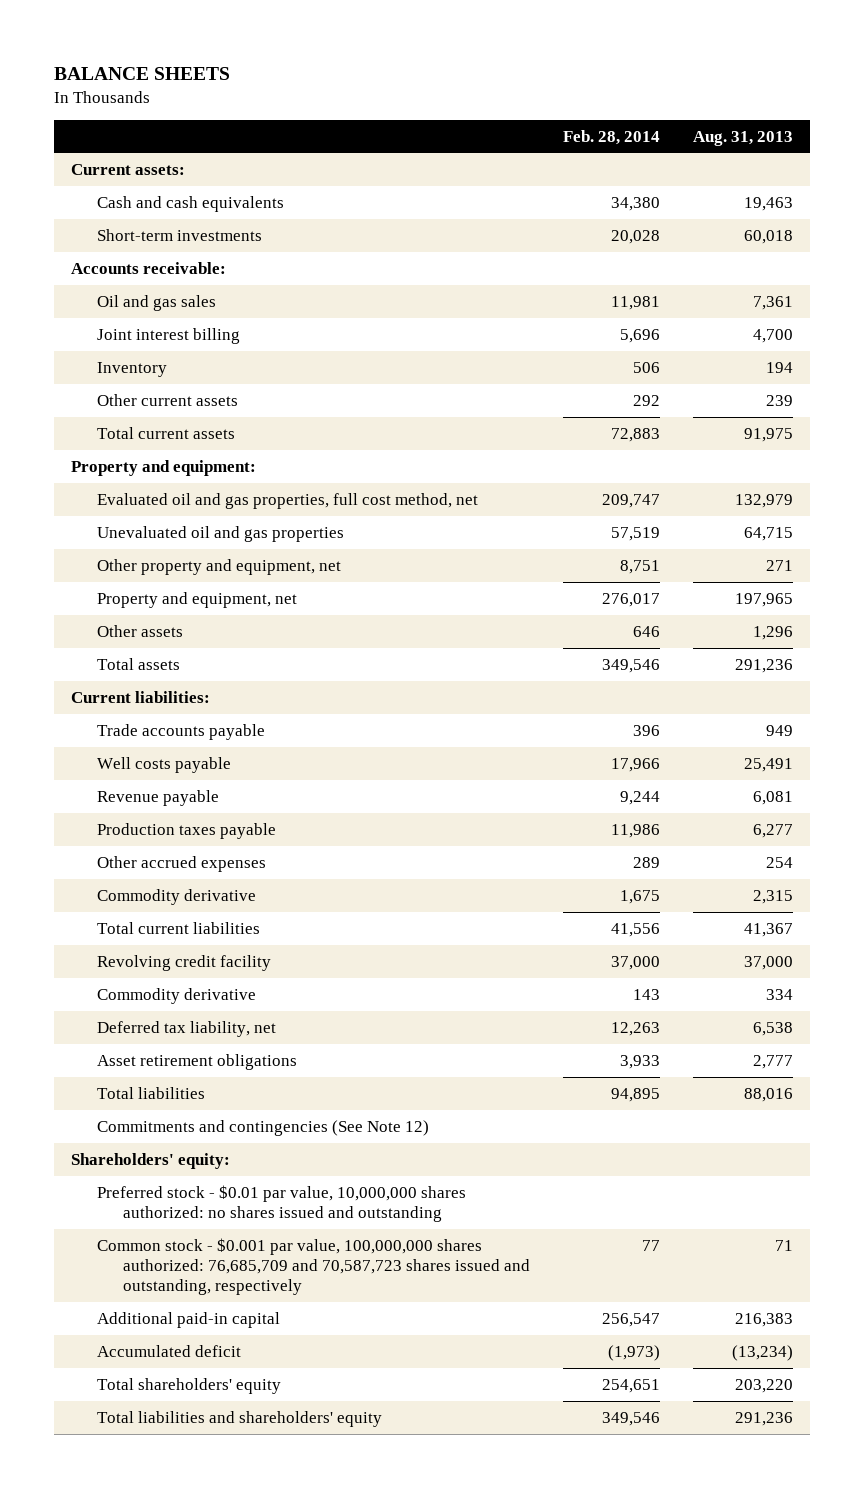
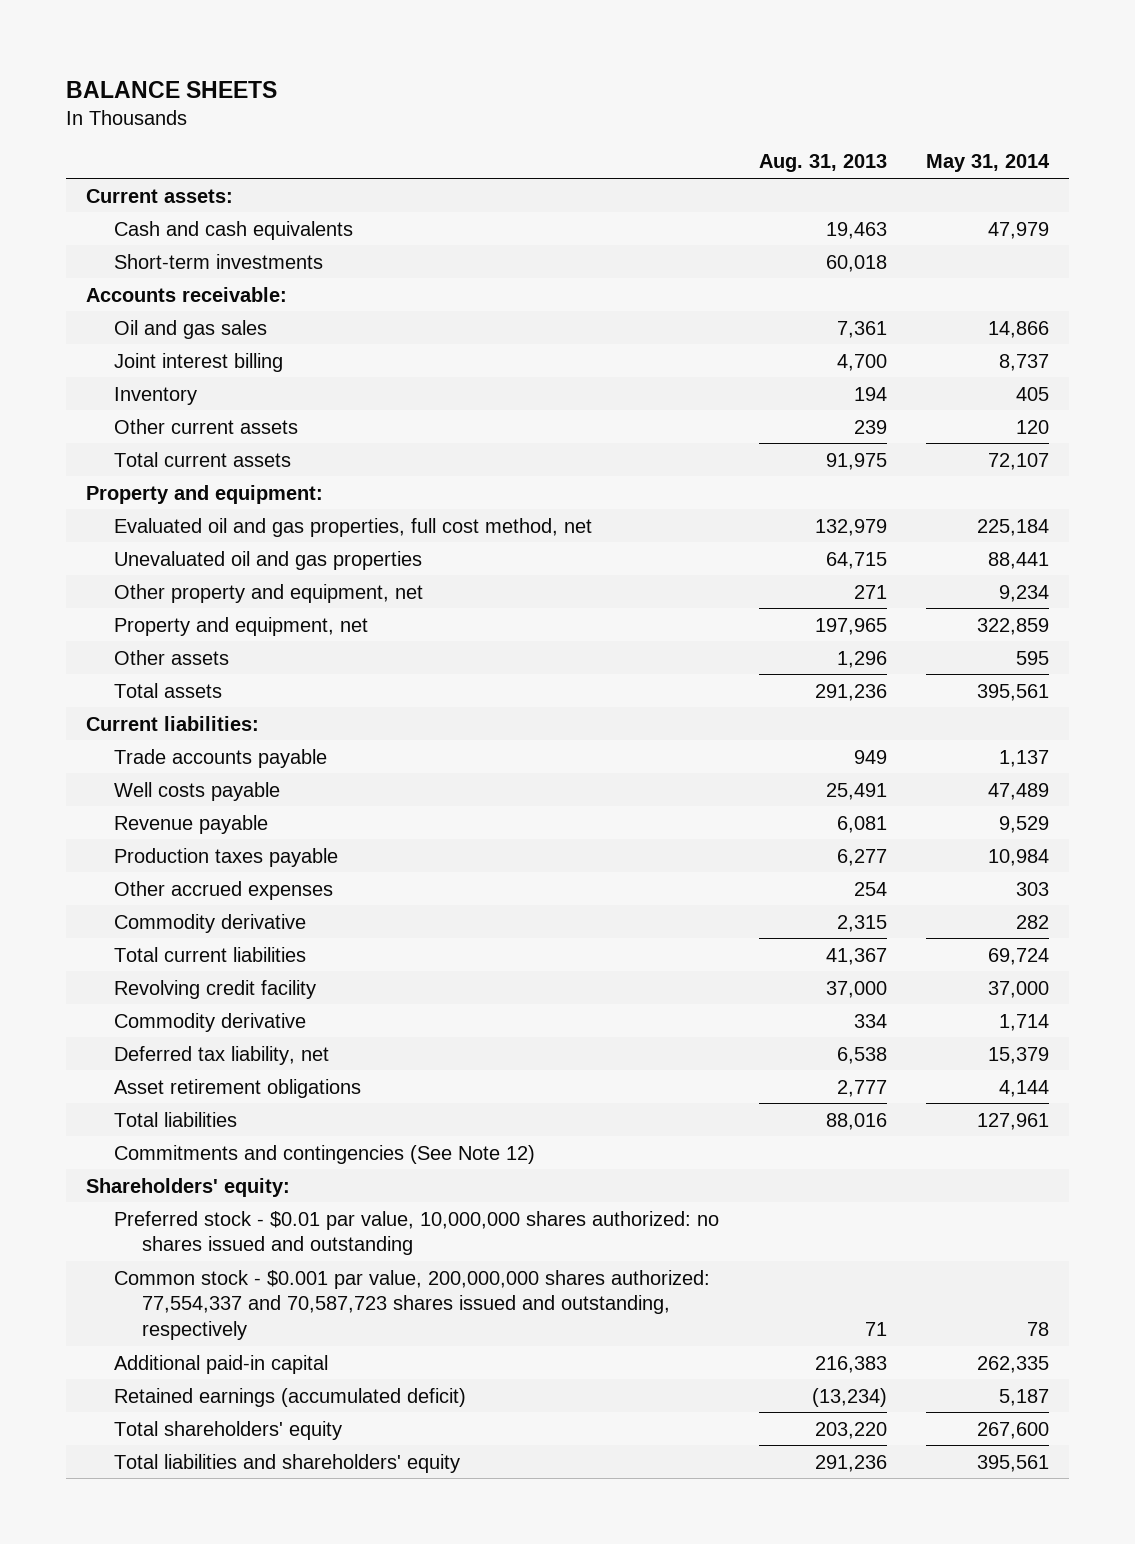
[563,129,661,145] Feb. 28, 2014 -> none
none -> [926,154,1051,173] May 31, 2014
[96,1237,530,1295] Common stock - $0.001 par value, 100,000,000 shares authorized: 76,685,709 and 70,587,723 shares issued and outstanding, respectively -> [113,1269,710,1341] Common stock - $0.001 par value, 200,000,000 shares authorized: 77,554,337 and 70,587,723 shares issued and outstanding, respectively
[96,1344,241,1357] Accumulated deficit -> [113,1387,466,1407] Retained earnings (accumulated deficit)

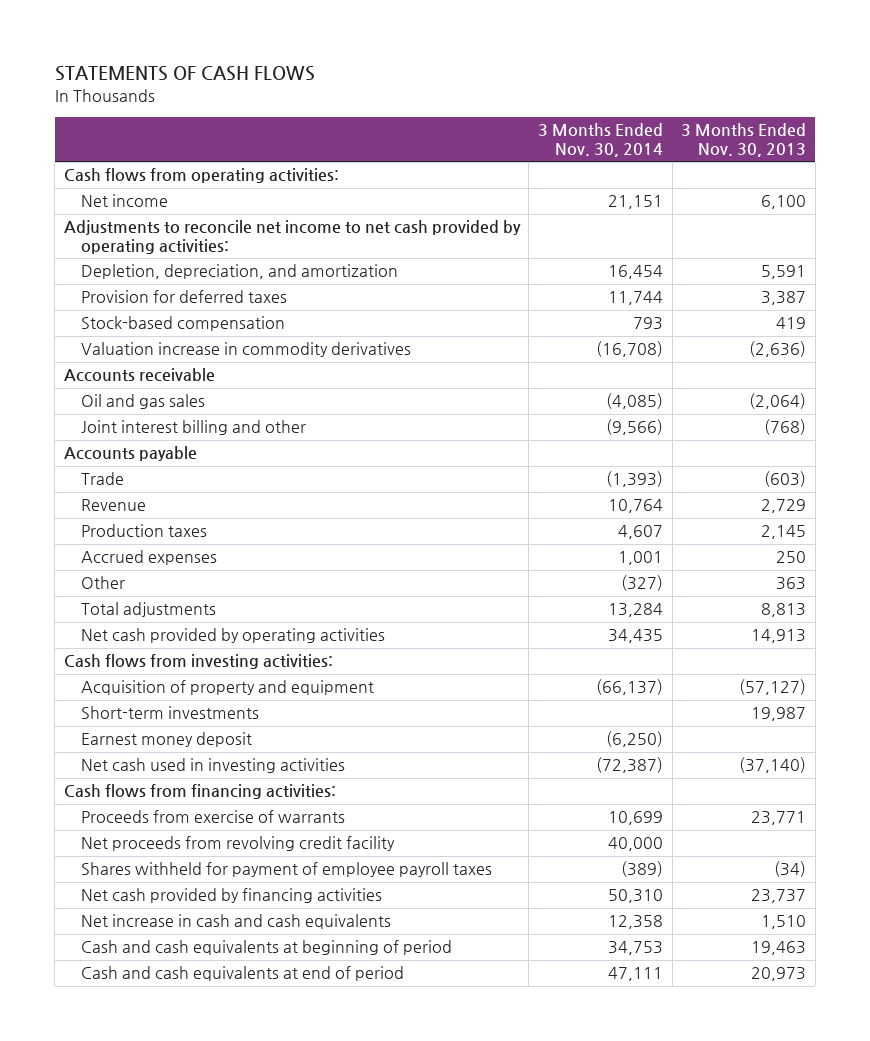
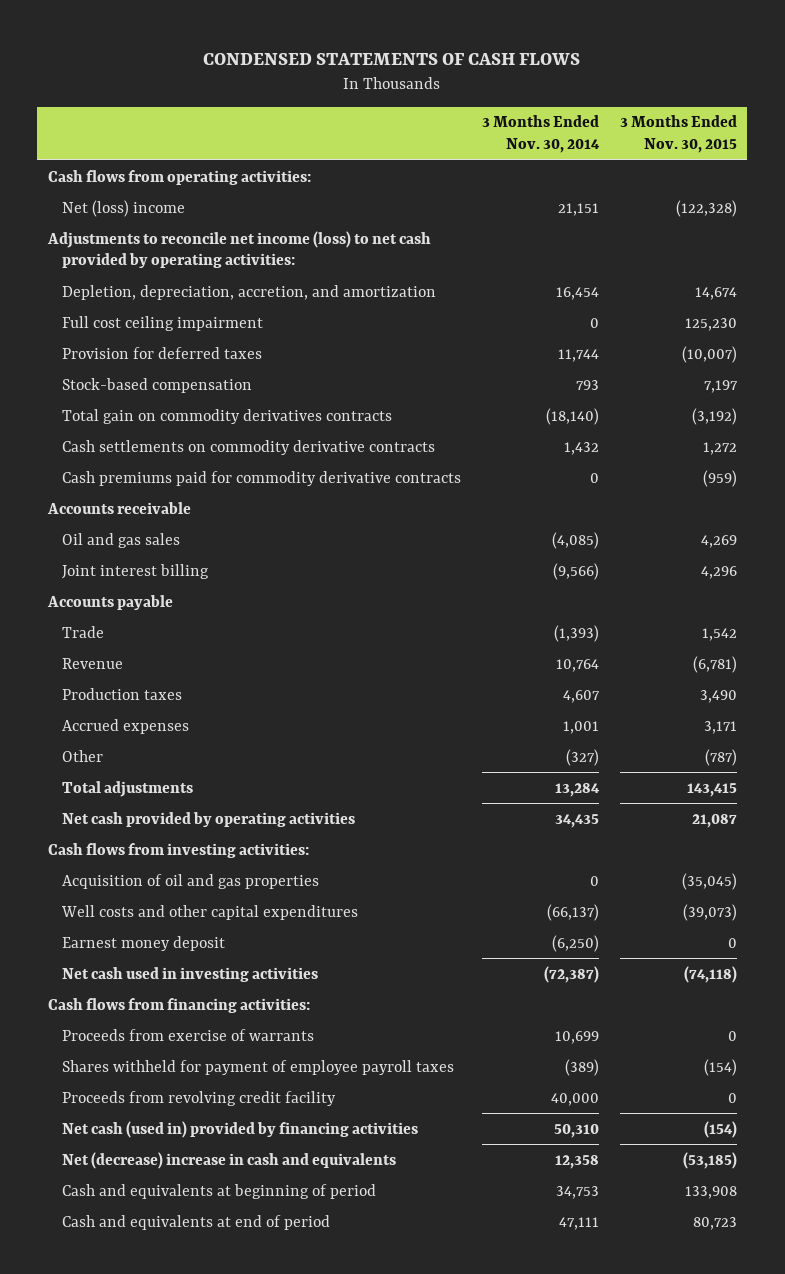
[54,66,315,82] STATEMENTS OF CASH FLOWS -> [203,53,581,66] CONDENSED STATEMENTS OF CASH FLOWS
[681,123,807,157] 3 Months Ended Nov. 30, 2013 -> none
none -> [619,115,737,154] 3 Months Ended Nov. 30, 2015
[80,194,168,208] Net income -> [61,199,185,217] Net (loss) income
[63,220,521,255] Adjustments to reconcile net income to net cash provided by operating activities: -> [47,230,432,269] Adjustments to reconcile net income (loss) to net cash provided by operating activities:
[80,264,398,280] Depletion, depreciation, and amortization -> [61,284,436,300] Depletion, depreciation, accretion, and amortization
none -> [61,315,263,331] Full cost ceiling impairment
[80,342,411,358] Valuation increase in commodity derivatives -> none
none -> [61,408,392,424] Total gain on commodity derivatives contracts
none -> [61,439,435,455] Cash settlements on commodity derivative contracts
none -> [61,470,461,486] Cash premiums paid for commodity derivative contracts
[80,420,306,436] Joint interest billing and other -> [61,563,209,579] Joint interest billing
[80,706,259,720] Short-term investments -> none
none -> [61,873,319,889] Acquisition of oil and gas properties
[80,680,374,696] Acquisition of property and equipment -> [60,904,358,920] Well costs and other capital expenditures
[80,836,395,852] Net proceeds from revolving credit facility -> none
none -> [61,1090,336,1106] Proceeds from revolving credit facility
[80,888,382,904] Net cash provided by financing activities -> [61,1120,418,1138] Net cash (used in) provided by financing activities
[80,914,391,930] Net increase in cash and cash equivalents -> [61,1151,396,1169] Net (decrease) increase in cash and equivalents
[80,940,452,956] Cash and cash equivalents at beginning of period -> [61,1183,376,1199] Cash and equivalents at beginning of period
[80,966,404,982] Cash and cash equivalents at end of period -> [61,1214,330,1230] Cash and equivalents at end of period

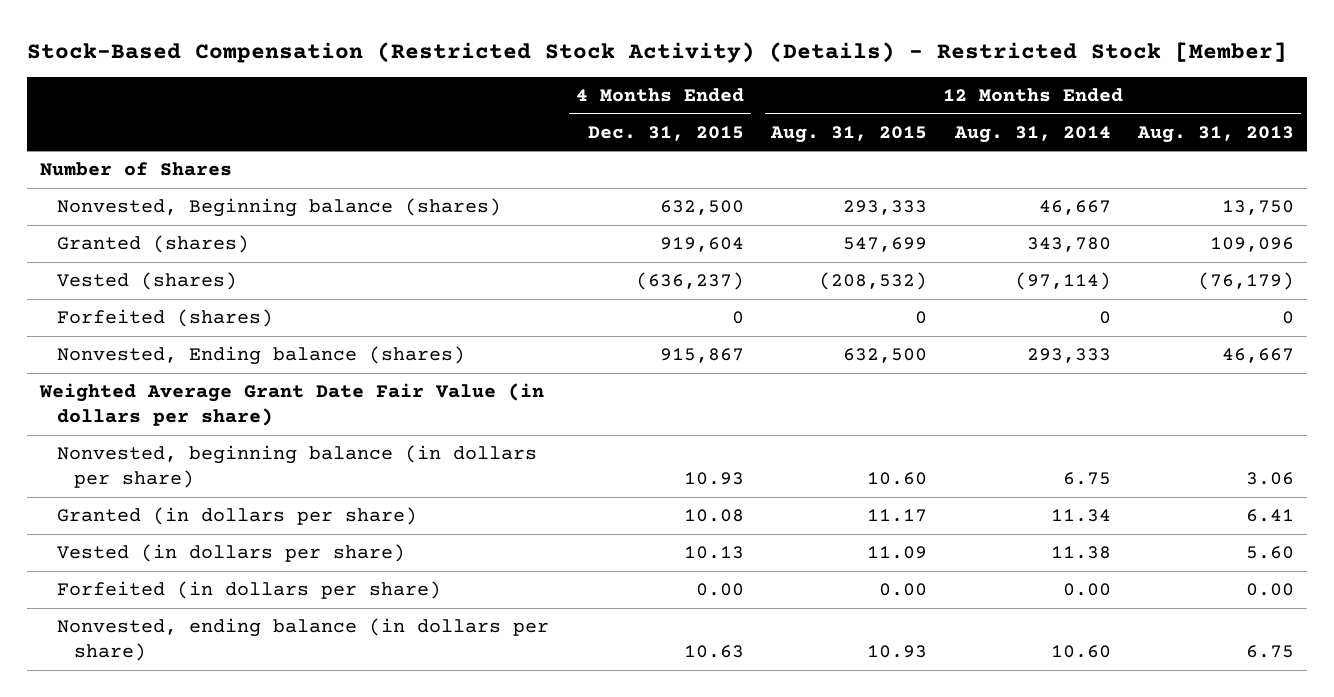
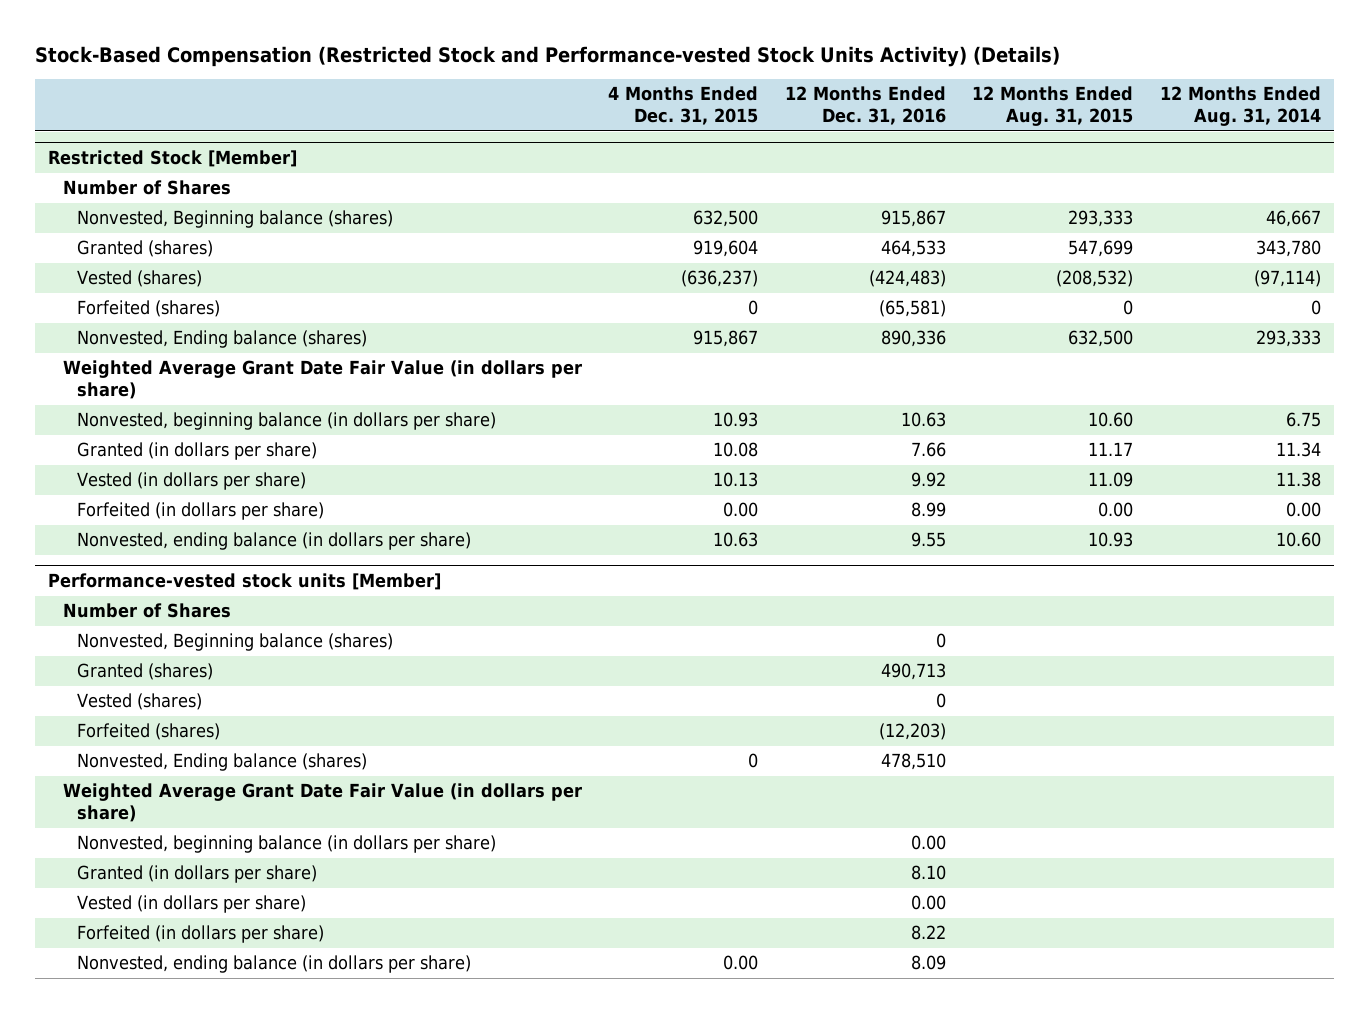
[26,41,1287,63] Stock-Based Compensation (Restricted Stock Activity) (Details) - Restricted Stock [Member] -> [34,45,1060,67] Stock-Based Compensation (Restricted Stock and Performance-vested Stock Units Activity) (Details)
[1136,125,1294,143] Aug. 31, 2013 -> none
none -> [784,86,946,126] 12 Months Ended Dec. 31, 2016
none -> [48,150,298,168] Restricted Stock [Member]
none -> [48,573,442,591] Performance-vested stock units [Member]
none -> [62,603,231,619] Number of Shares
none -> [76,633,393,652] Nonvested, Beginning balance (shares)
none -> [76,663,213,681] Granted (shares)
none -> [76,693,202,711] Vested (shares)
none -> [76,723,220,741] Forfeited (shares)
none -> [76,753,367,772] Nonvested, Ending balance (shares)
none -> [62,783,582,823] Weighted Average Grant Date Fair Value (in dollars per share)
none -> [76,835,496,854] Nonvested, beginning balance (in dollars per share)
none -> [76,865,317,884] Granted (in dollars per share)
none -> [76,895,306,914] Vested (in dollars per share)
none -> [76,925,324,944] Forfeited (in dollars per share)
none -> [76,955,471,974] Nonvested, ending balance (in dollars per share)

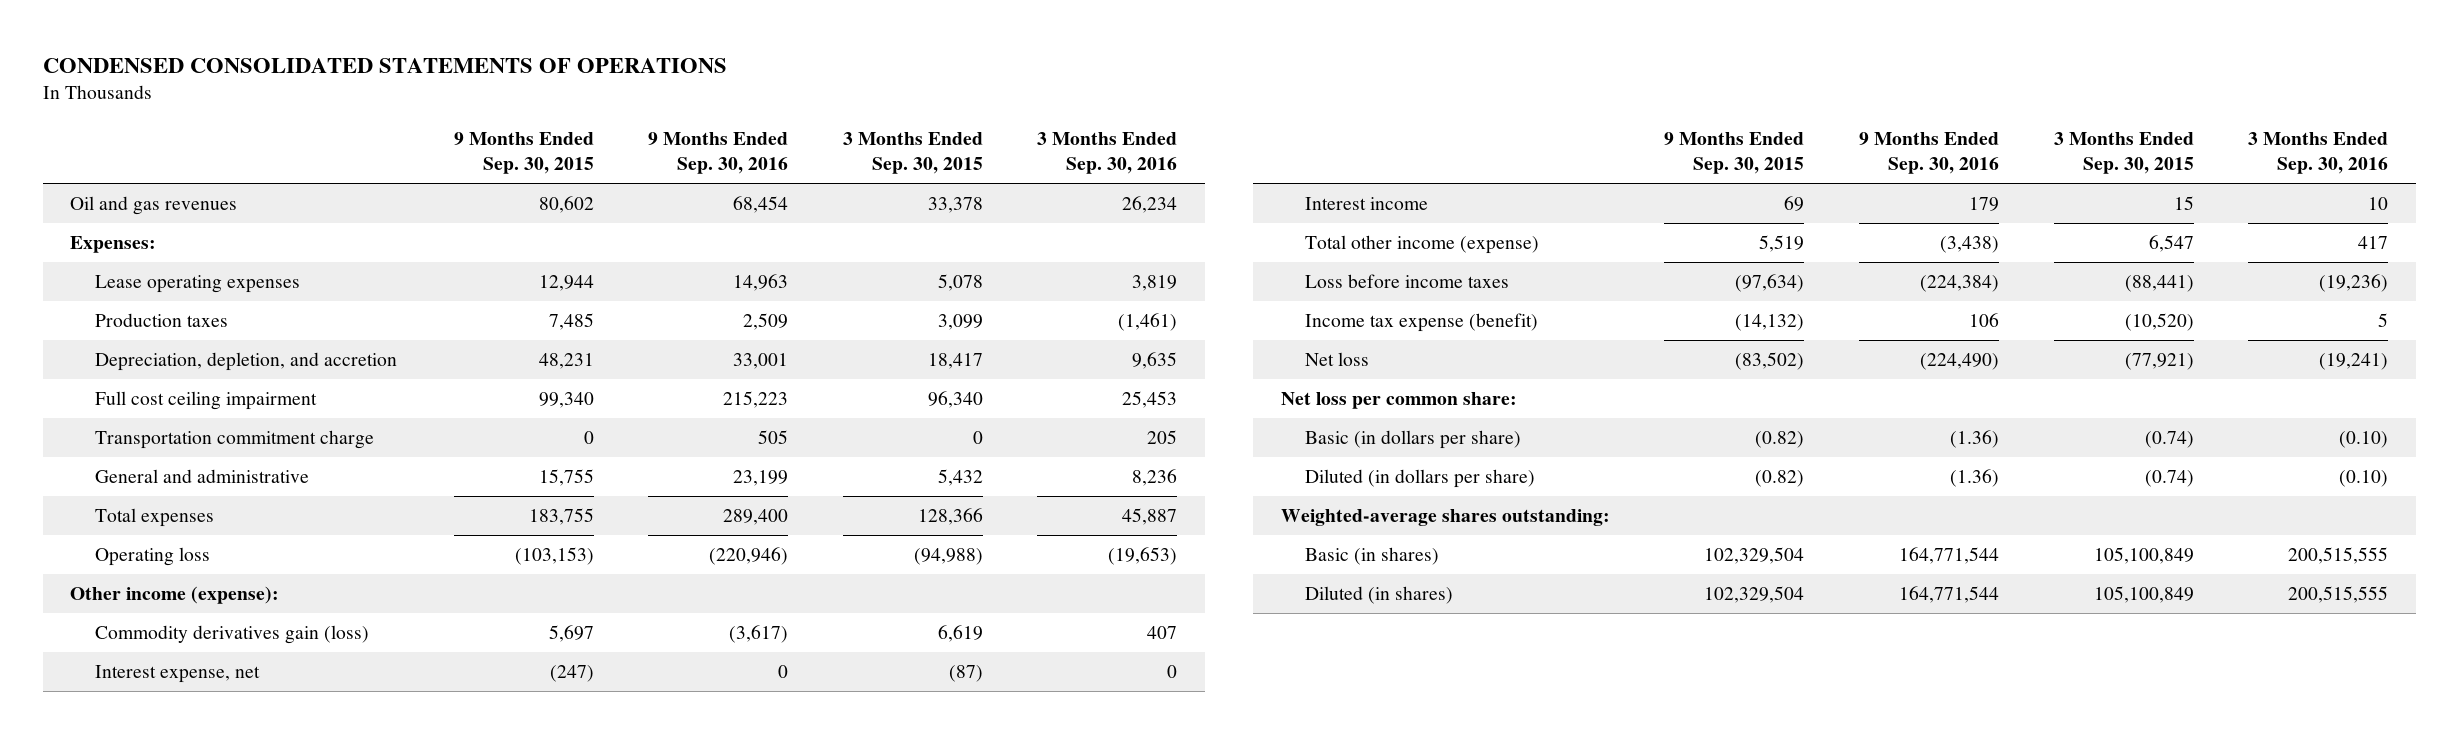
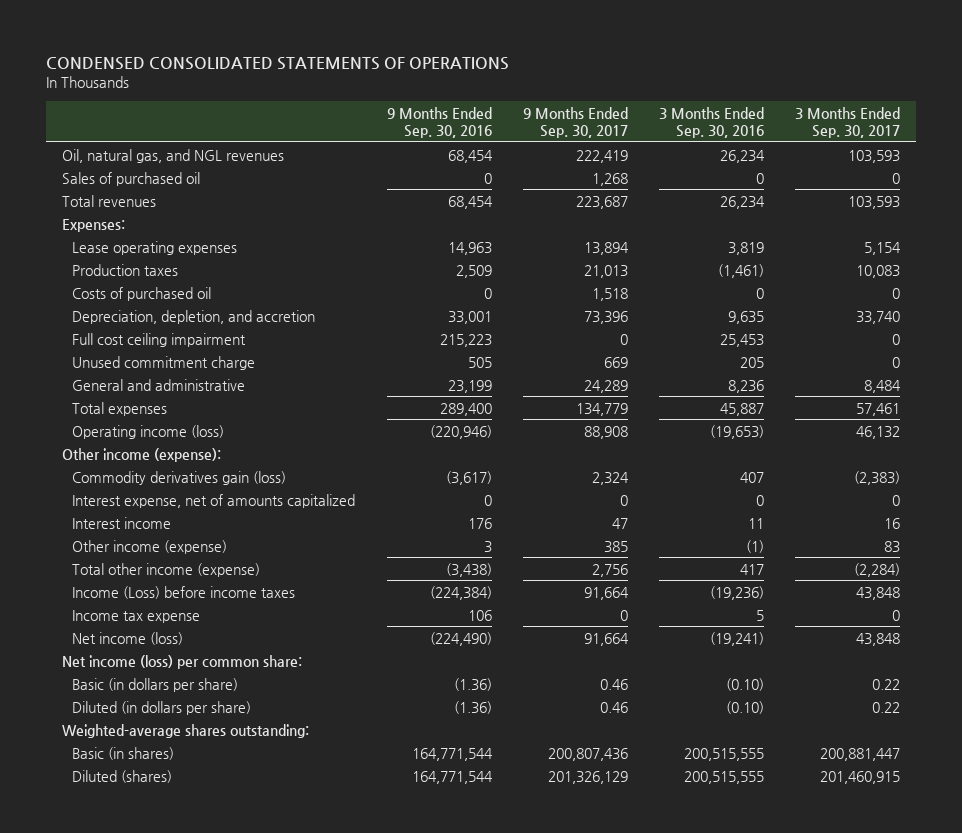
[453,131,594,174] 9 Months Ended Sep. 30, 2015 -> none
[842,131,983,174] 3 Months Ended Sep. 30, 2015 -> none
none -> [522,106,628,139] 9 Months Ended Sep. 30, 2017
none -> [795,106,901,139] 3 Months Ended Sep. 30, 2017
[69,196,237,216] Oil and gas revenues -> [61,148,284,163] Oil, natural gas, and NGL revenues
none -> [61,171,200,186] Sales of purchased oil
none -> [61,194,156,207] Total revenues
none -> [72,286,212,301] Costs of purchased oil
[94,430,374,450] Transportation commitment charge -> [72,355,256,370] Unused commitment charge
[94,547,210,567] Operating loss -> [72,424,225,439] Operating income (loss)
[94,665,260,684] Interest expense, net -> [72,493,356,508] Interest expense, net of amounts capitalized
[1969,197,2000,212] 179 -> [467,517,492,529] 176
[2368,197,2389,211] 10 -> [748,517,765,529] 11
none -> [72,539,228,554] Other income (expense)
[1305,274,1510,289] Loss before income taxes -> [72,585,296,599] Income (Loss) before income taxes
[1305,313,1539,333] Income tax expense (benefit) -> [72,609,201,623] Income tax expense
[1305,352,1370,367] Net loss -> [72,631,184,645] Net income (loss)
[1280,392,1517,410] Net loss per common share: -> [61,654,302,669] Net income (loss) per common share:
[1305,586,1454,605] Diluted (in shares) -> [72,769,173,783] Diluted (shares)

